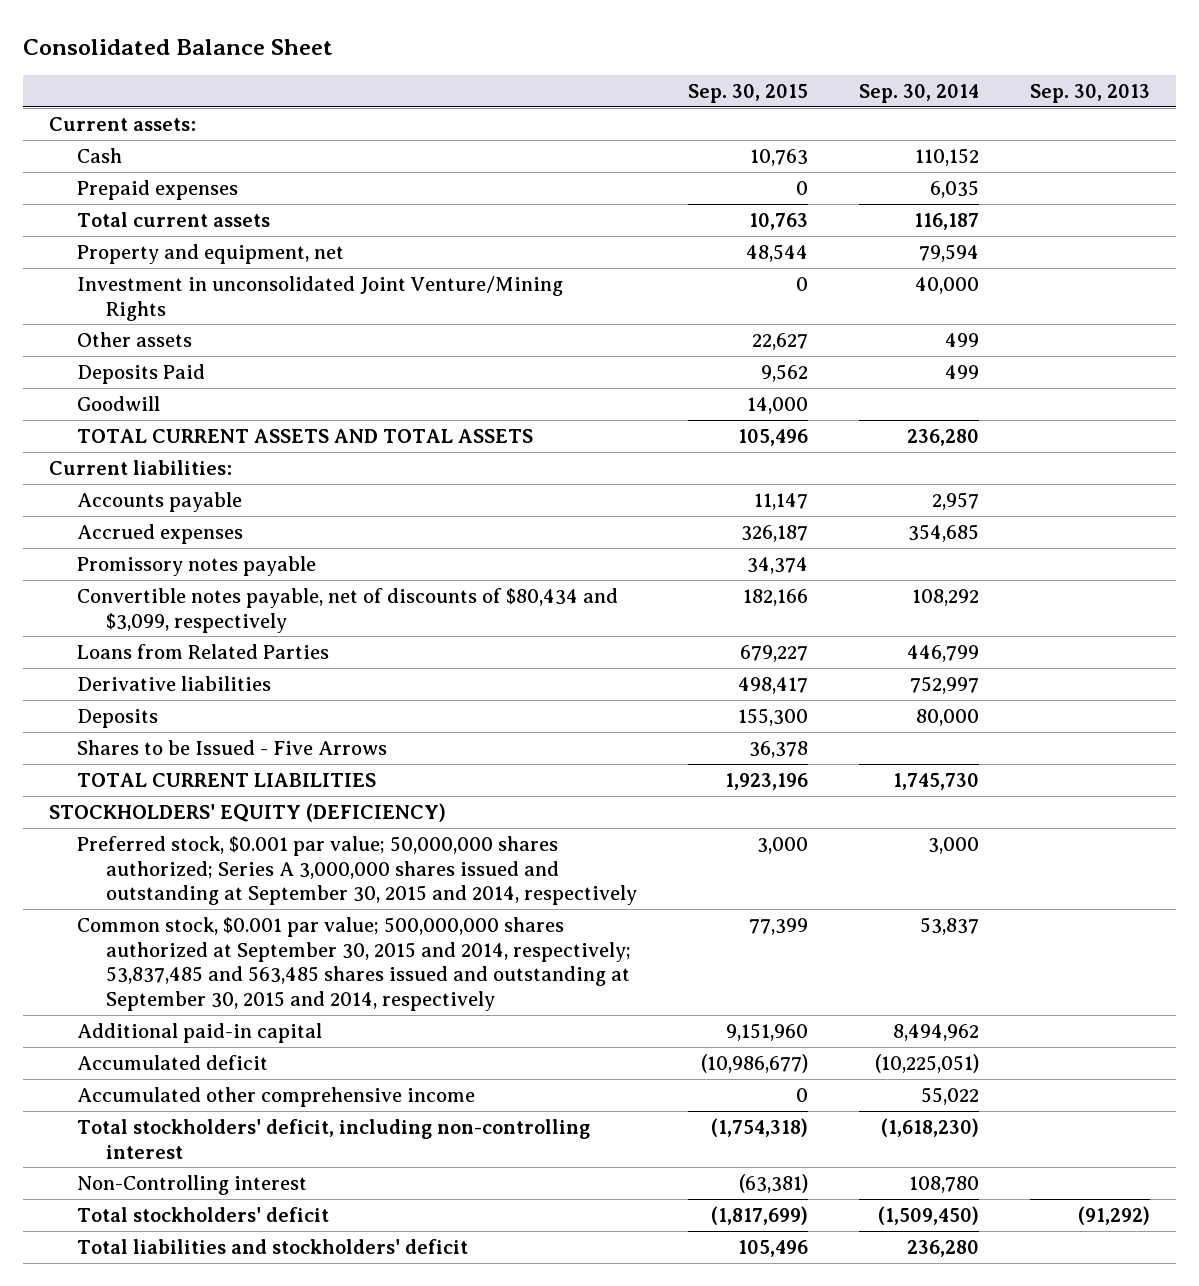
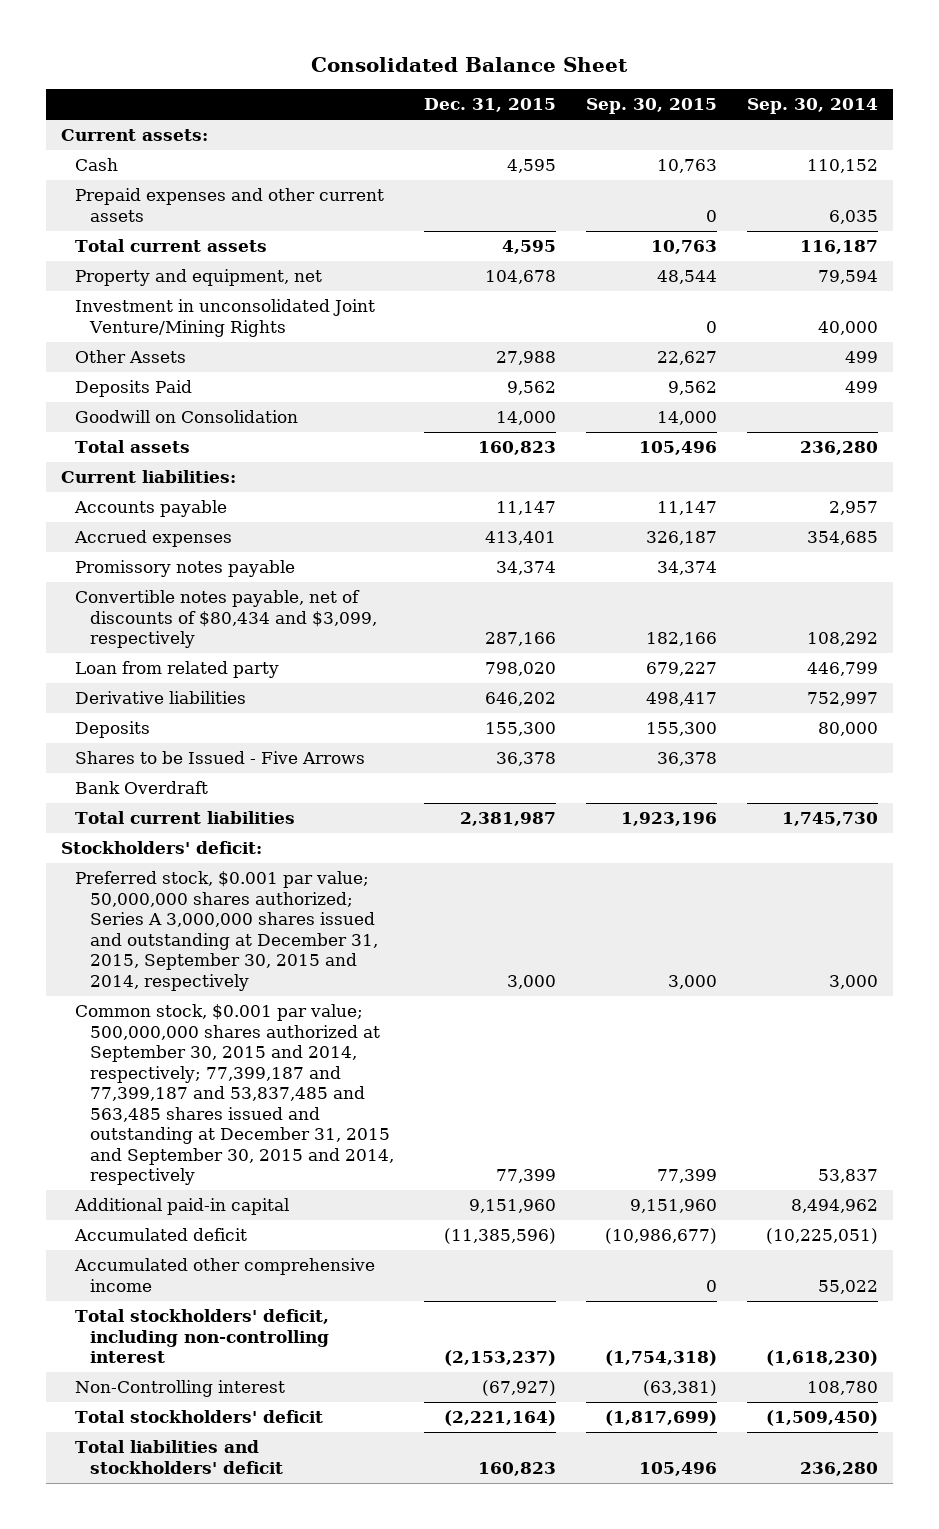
[1030,83,1151,103] Sep. 30, 2013 -> none
none -> [423,98,556,113] Dec. 31, 2015
[77,179,239,200] Prepaid expenses -> [75,188,385,222] Prepaid expenses and other current assets
[77,331,193,347] Other assets -> [75,350,187,364] Other Assets
[77,395,161,411] Goodwill -> [75,410,299,424] Goodwill on Consolidation
[77,428,534,443] TOTAL CURRENT ASSETS AND TOTAL ASSETS -> [75,440,191,454] Total assets
[77,643,330,659] Loans from Related Parties -> [75,661,280,679] Loan from related party
none -> [75,781,209,795] Bank Overdraft
[77,772,377,787] TOTAL CURRENT LIABILITIES -> [75,811,296,825] Total current liabilities
[49,802,447,822] STOCKHOLDERS' EQUITY (DEFICIENCY) -> [60,841,262,855] Stockholders' deficit:
[77,835,637,906] Preferred stock, $0.001 par value; 50,000,000 shares authorized; Series A 3,000,000 shares issued and outstanding at September 30, 2015 and 2014, respectively -> [75,871,378,991] Preferred stock, $0.001 par value; 50,000,000 shares authorized; Series A 3,000,000 shares issued and outstanding at December 31, 2015, September 30, 2015 and 2014, respectively
[77,916,631,1012] Common stock, $0.001 par value; 500,000,000 shares authorized at September 30, 2015 and 2014, respectively; 53,837,485 and 563,485 shares issued and outstanding at September 30, 2015 and 2014, respectively -> [75,1004,394,1186] Common stock, $0.001 par value; 500,000,000 shares authorized at September 30, 2015 and 2014, respectively; 77,399,187 and 77,399,187 and 53,837,485 and 563,485 shares issued and outstanding at December 31, 2015 and September 30, 2015 and 2014, respectively

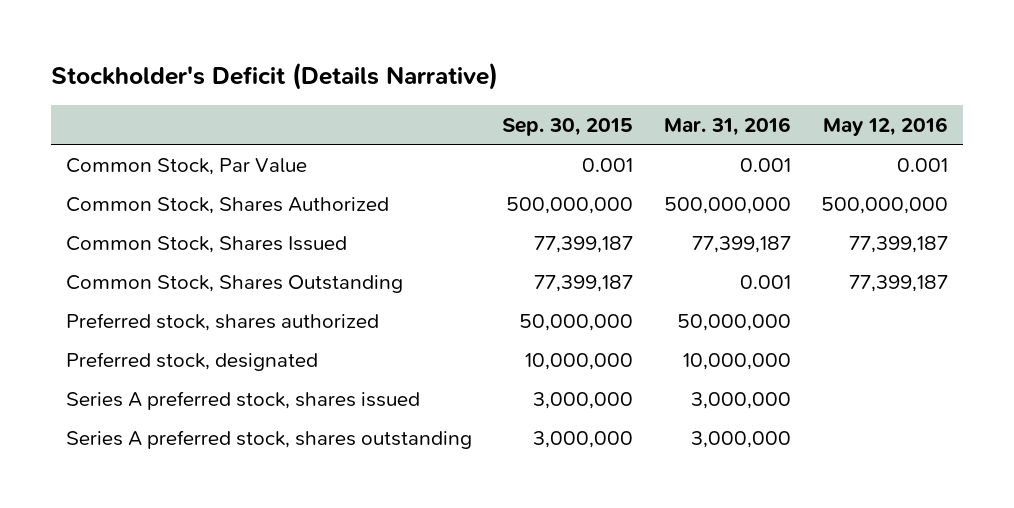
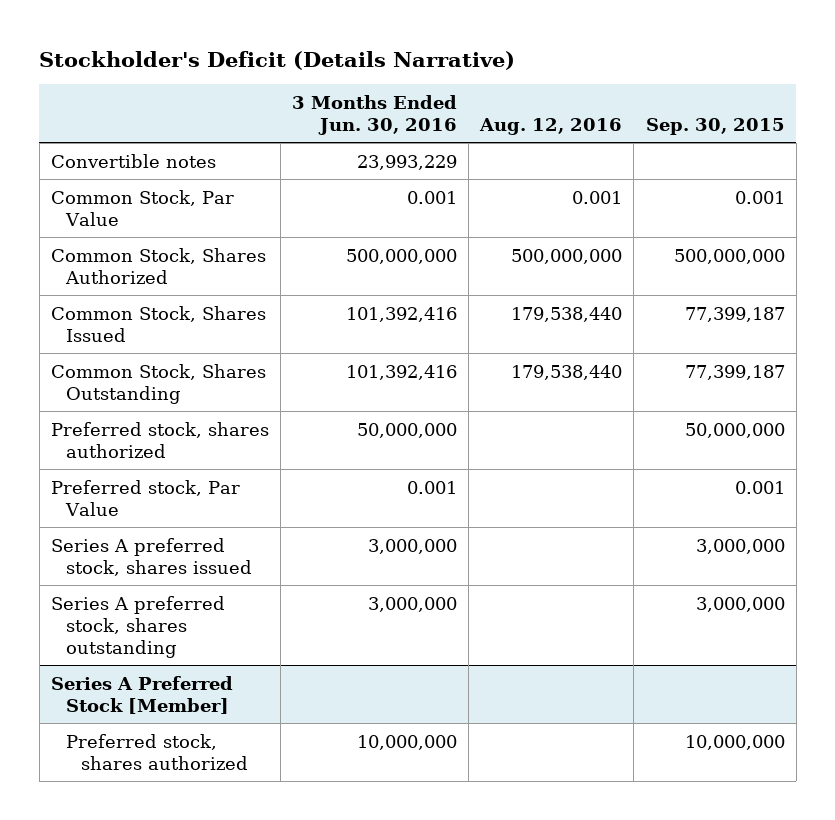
[663,116,791,136] Mar. 31, 2016 -> none
[822,116,948,136] May 12, 2016 -> none
none -> [291,94,457,135] 3 Months Ended Jun. 30, 2016
none -> [479,117,623,135] Aug. 12, 2016
none -> [50,153,216,168] Convertible notes
[66,351,319,371] Preferred stock, designated -> none
none -> [50,479,240,516] Preferred stock, Par Value
none -> [50,675,233,714] Series A Preferred Stock [Member]
none -> [65,733,248,770] Preferred stock, shares authorized

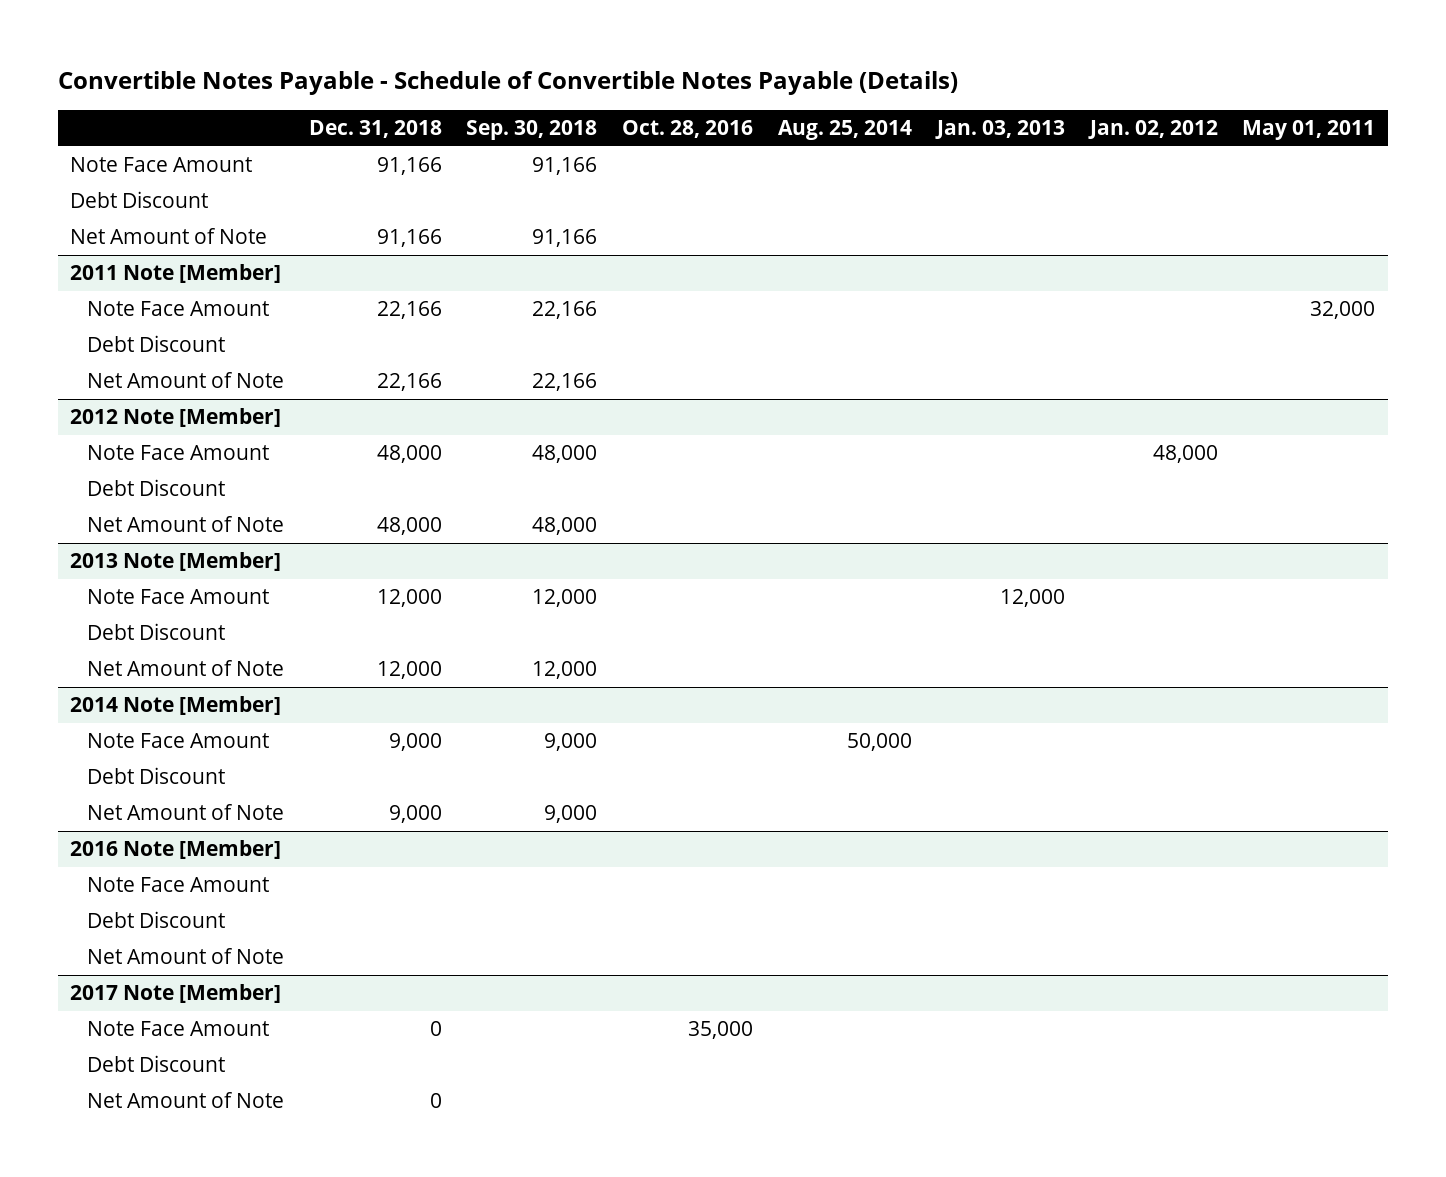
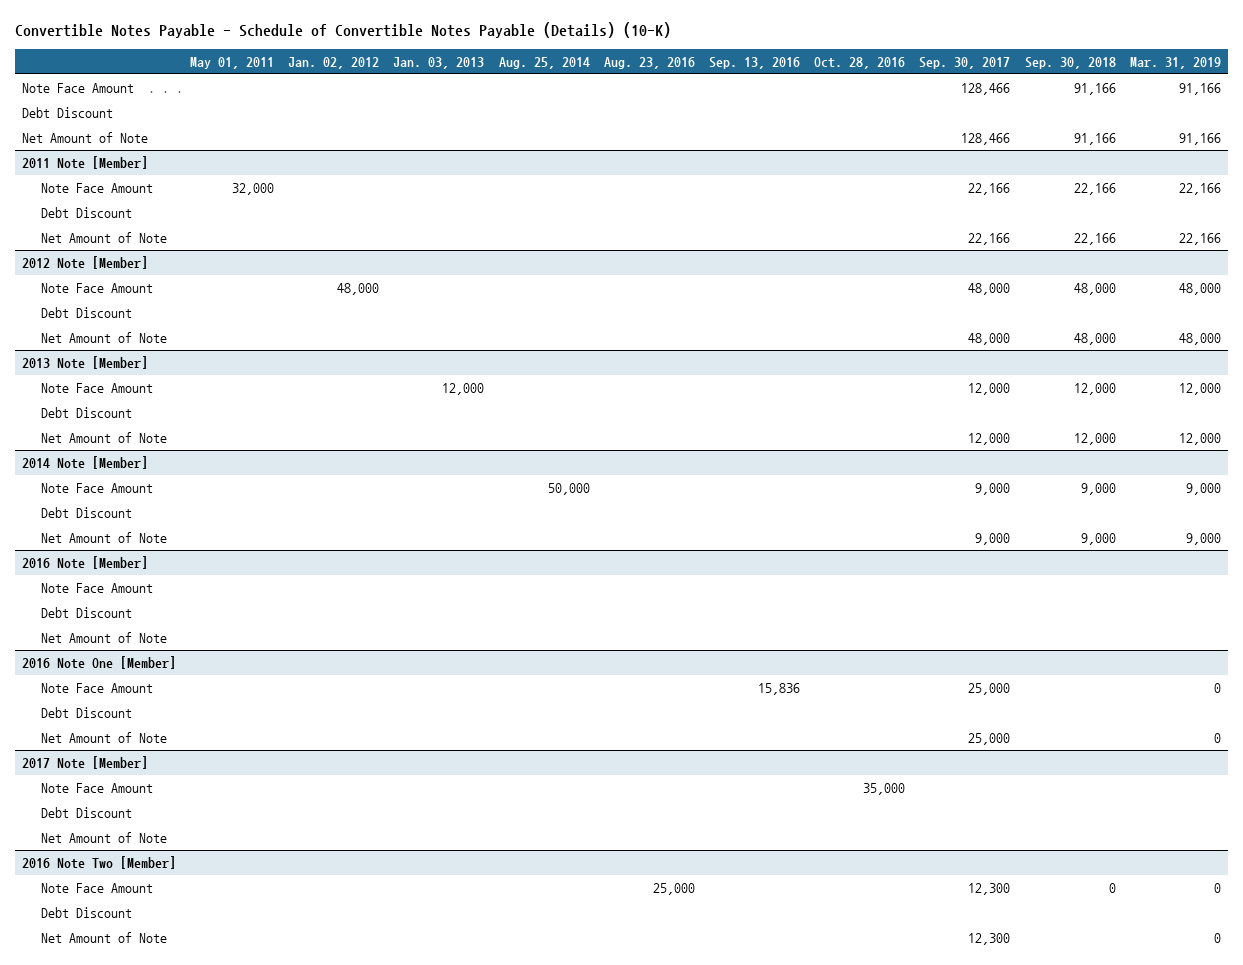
[57,71,958,96] Convertible Notes Payable - Schedule of Convertible Notes Payable (Details) -> [14,22,671,39] Convertible Notes Payable - Schedule of Convertible Notes Payable (Details) (10-K)
[308,120,442,139] Dec. 31, 2018 -> none
none -> [603,56,695,69] Aug. 23, 2016
none -> [708,56,800,69] Sep. 13, 2016
none -> [919,56,1011,69] Sep. 30, 2017
none -> [1129,56,1221,69] Mar. 31, 2019
none -> [21,655,176,669] 2016 Note One [Member]
none -> [40,682,153,693] Note Face Amount
none -> [40,706,132,718] Debt Discount
none -> [40,731,167,743] Net Amount of Note
none -> [21,855,176,869] 2016 Note Two [Member]
none -> [40,882,153,893] Note Face Amount
none -> [40,906,132,918] Debt Discount
none -> [40,931,167,943] Net Amount of Note

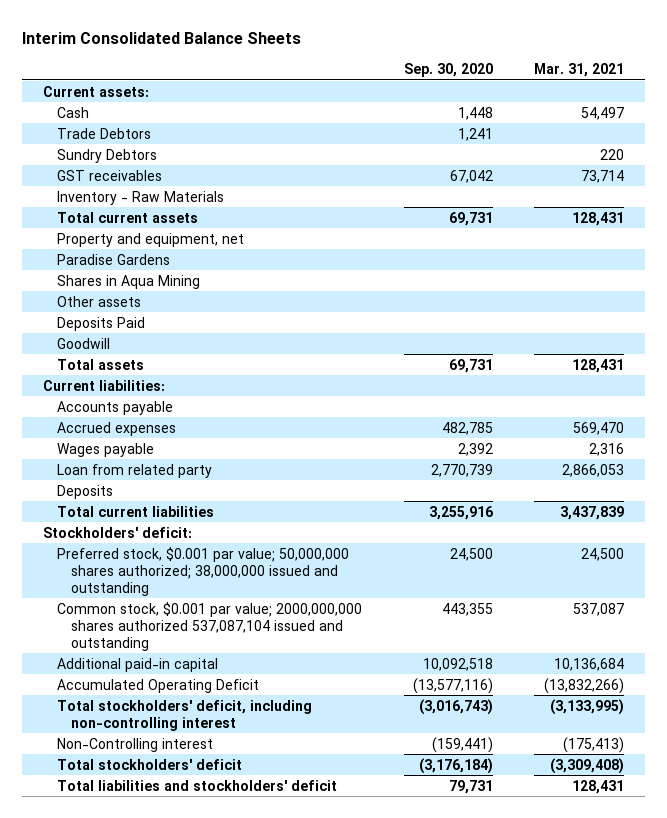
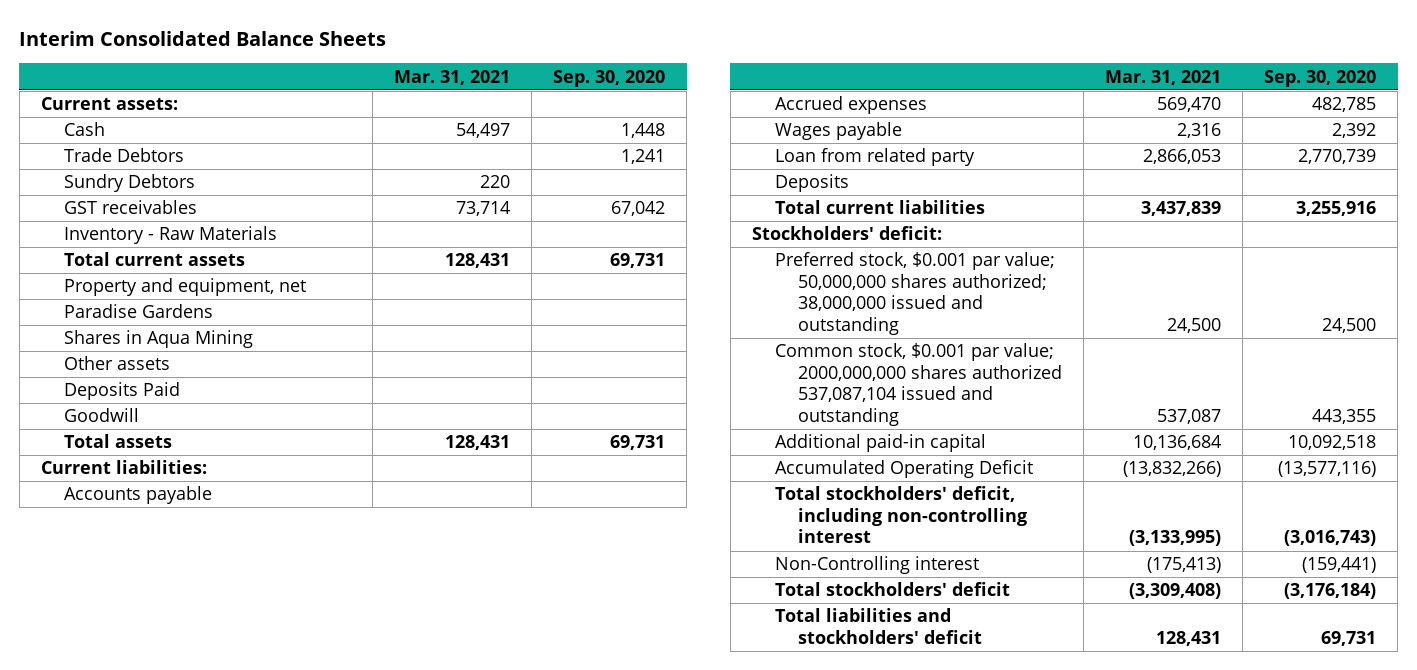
[448,779,493,794] 79,731 -> [1321,630,1377,646] 69,731

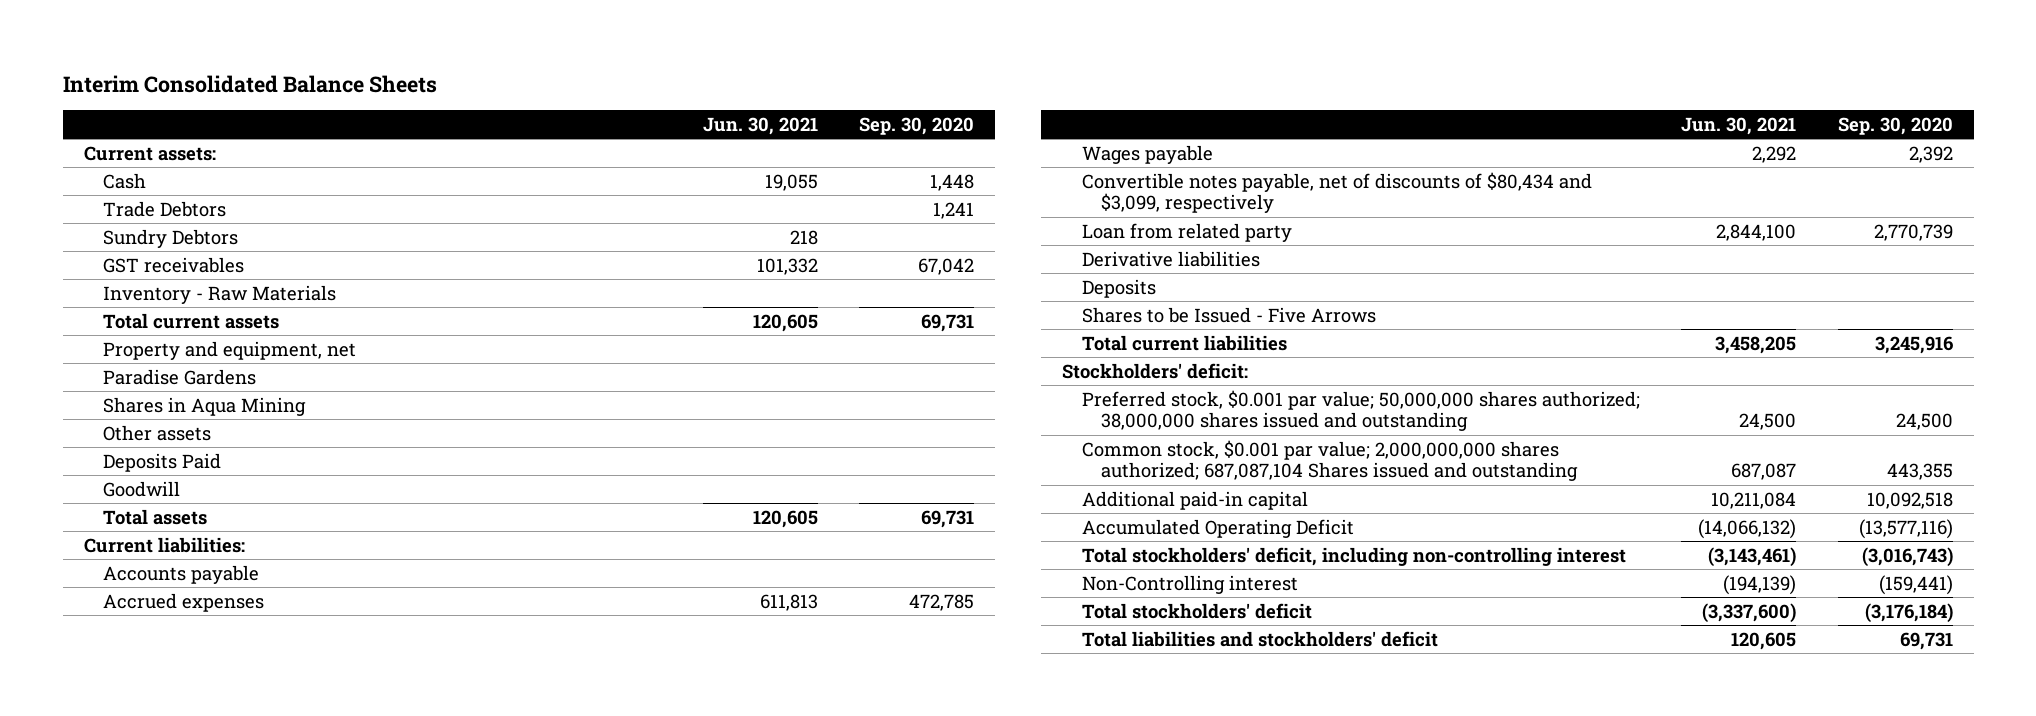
[394,69,511,85] Mar. 31, 2021 -> none
none -> [702,116,818,135] Jun. 30, 2021
[1312,97,1377,113] 482,785 -> [909,593,975,611] 472,785
none -> [1081,171,1592,214] Convertible notes payable, net of discounts of $80,434 and $3,099, respectively
none -> [1081,250,1260,267] Derivative liabilities
none -> [1081,306,1376,323] Shares to be Issued - Five Arrows
[1296,201,1377,217] 3,255,916 -> [1874,335,1953,354] 3,245,916
[774,252,1055,335] Preferred stock, $0.001 par value; 50,000,000 shares authorized; 38,000,000 issued and outstanding -> [1081,389,1640,432] Preferred stock, $0.001 par value; 50,000,000 shares authorized; 38,000,000 shares issued and outstanding
[774,343,1063,426] Common stock, $0.001 par value; 2000,000,000 shares authorized 537,087,104 issued and outstanding -> [1081,439,1578,482] Common stock, $0.001 par value; 2,000,000,000 shares authorized; 687,087,104 Shares issued and outstanding

